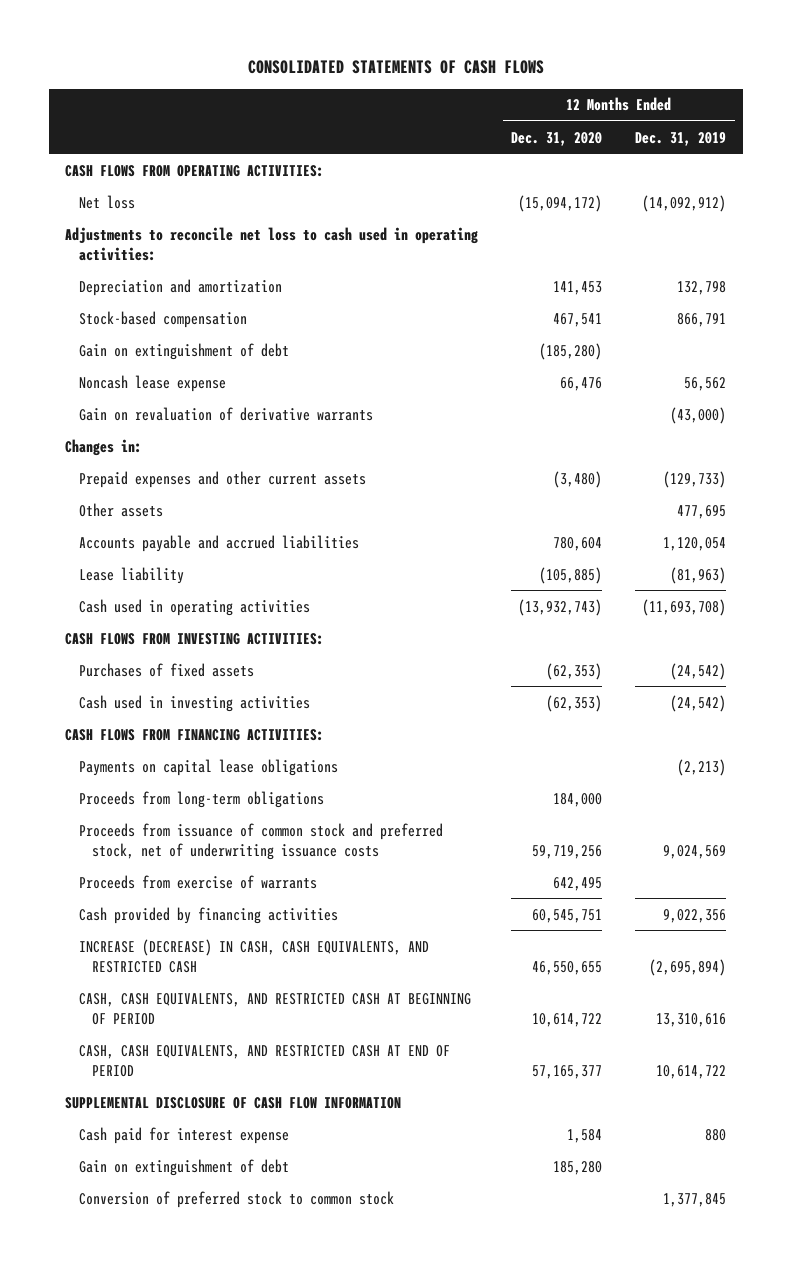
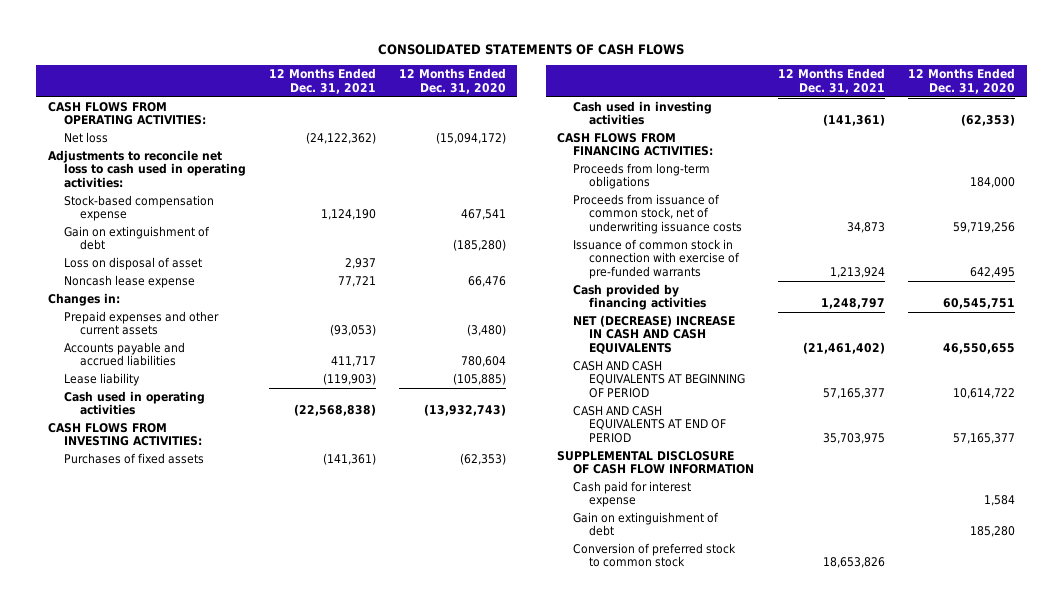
[635,131,727,146] Dec. 31, 2019 -> none
none -> [268,68,376,94] 12 Months Ended Dec. 31, 2021
[78,278,282,296] Depreciation and amortization -> none
[78,310,247,328] Stock-based compensation -> [63,195,214,222] Stock-based compensation expense
none -> [63,257,202,271] Loss on disposal of asset
[78,406,373,421] Gain on revaluation of derivative warrants -> none
[78,502,163,517] Other assets -> none
[78,758,338,776] Payments on capital lease obligations -> none
[78,822,443,860] Proceeds from issuance of common stock and preferred stock, net of underwriting issuance costs -> [573,194,743,234] Proceeds from issuance of common stock, net of underwriting issuance costs
[78,874,317,889] Proceeds from exercise of warrants -> [573,239,741,279] Issuance of common stock in connection with exercise of pre-funded warrants
[78,938,429,973] INCREASE (DECREASE) IN CASH, CASH EQUIVALENTS, AND RESTRICTED CASH -> [573,315,736,354] NET (DECREASE) INCREASE IN CASH AND CASH EQUIVALENTS
[78,992,471,1025] CASH, CASH EQUIVALENTS, AND RESTRICTED CASH AT BEGINNING OF PERIOD -> [573,361,746,398] CASH AND CASH EQUIVALENTS AT BEGINNING OF PERIOD
[78,1044,450,1077] CASH, CASH EQUIVALENTS, AND RESTRICTED CASH AT END OF PERIOD -> [573,406,727,443] CASH AND CASH EQUIVALENTS AT END OF PERIOD

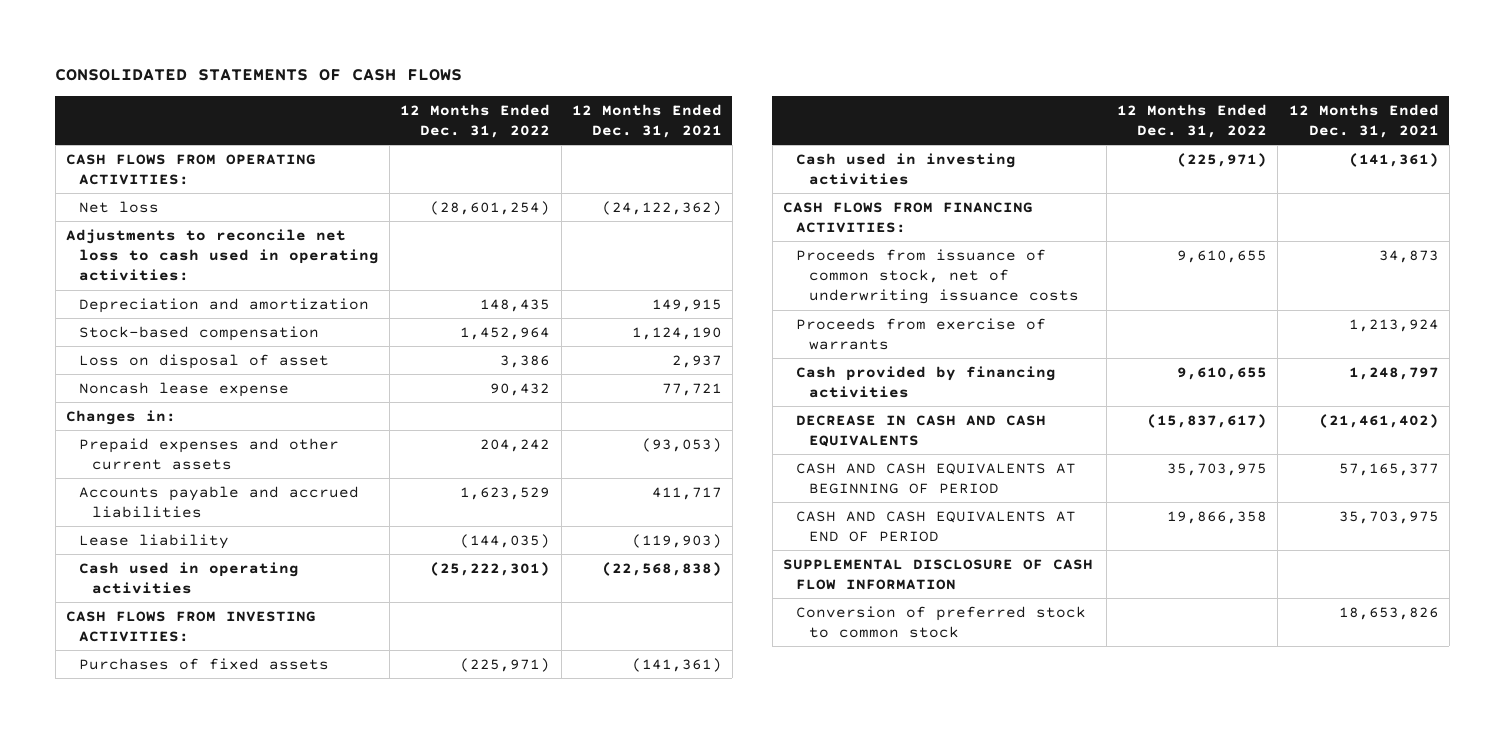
[398,68,506,94] 12 Months Ended Dec. 31, 2020 -> none
none -> [400,103,551,138] 12 Months Ended Dec. 31, 2022
[63,226,210,251] Gain on extinguishment of debt -> none
none -> [79,297,370,313] Depreciation and amortization
[63,195,214,222] Stock-based compensation expense -> [79,325,320,341] Stock-based compensation
[573,163,711,190] Proceeds from long-term obligations -> none
[573,239,741,279] Issuance of common stock in connection with exercise of pre-funded warrants -> [795,317,1046,350] Proceeds from exercise of warrants
[573,315,736,354] NET (DECREASE) INCREASE IN CASH AND CASH EQUIVALENTS -> [795,414,1046,447] DECREASE IN CASH AND CASH EQUIVALENTS
[573,481,692,508] Cash paid for interest expense -> none
[573,512,720,537] Gain on extinguishment of debt -> none

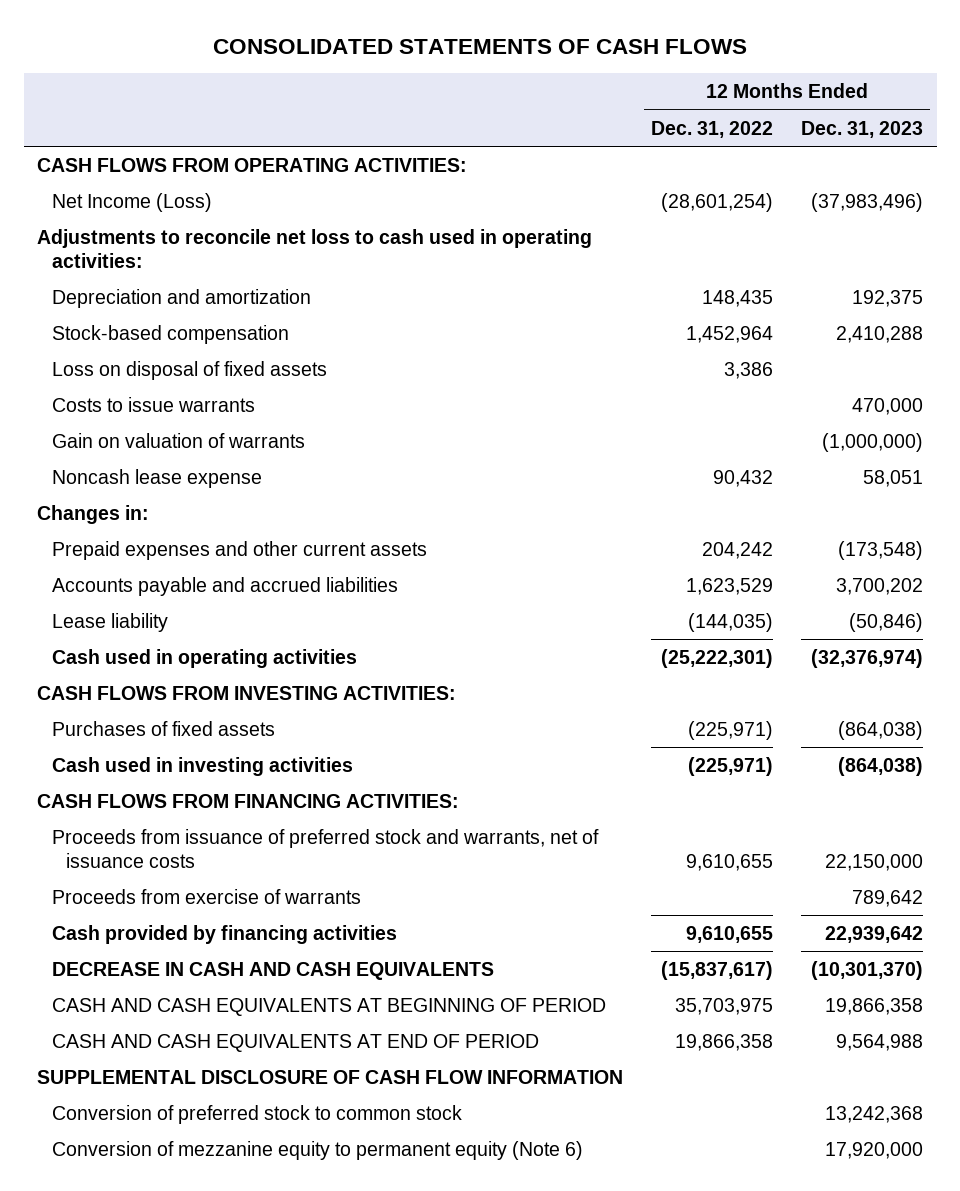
[571,103,722,138] 12 Months Ended Dec. 31, 2021 -> none
none -> [800,120,923,138] Dec. 31, 2023
[79,200,160,213] Net loss -> [51,192,212,212] Net Income (Loss)
[79,353,330,369] Loss on disposal of asset -> [51,360,327,380] Loss on disposal of fixed assets
none -> [51,396,255,412] Costs to issue warrants
none -> [51,432,305,448] Gain on valuation of warrants
[795,248,1079,305] Proceeds from issuance of common stock, net of underwriting issuance costs -> [51,828,599,868] Proceeds from issuance of preferred stock and warrants, net of issuance costs
none -> [51,1140,583,1160] Conversion of mezzanine equity to permanent equity (Note 6)

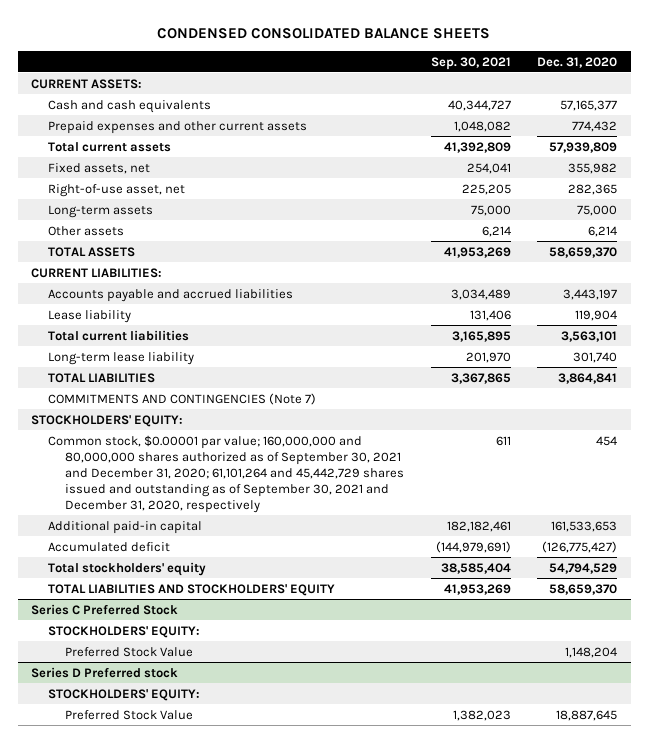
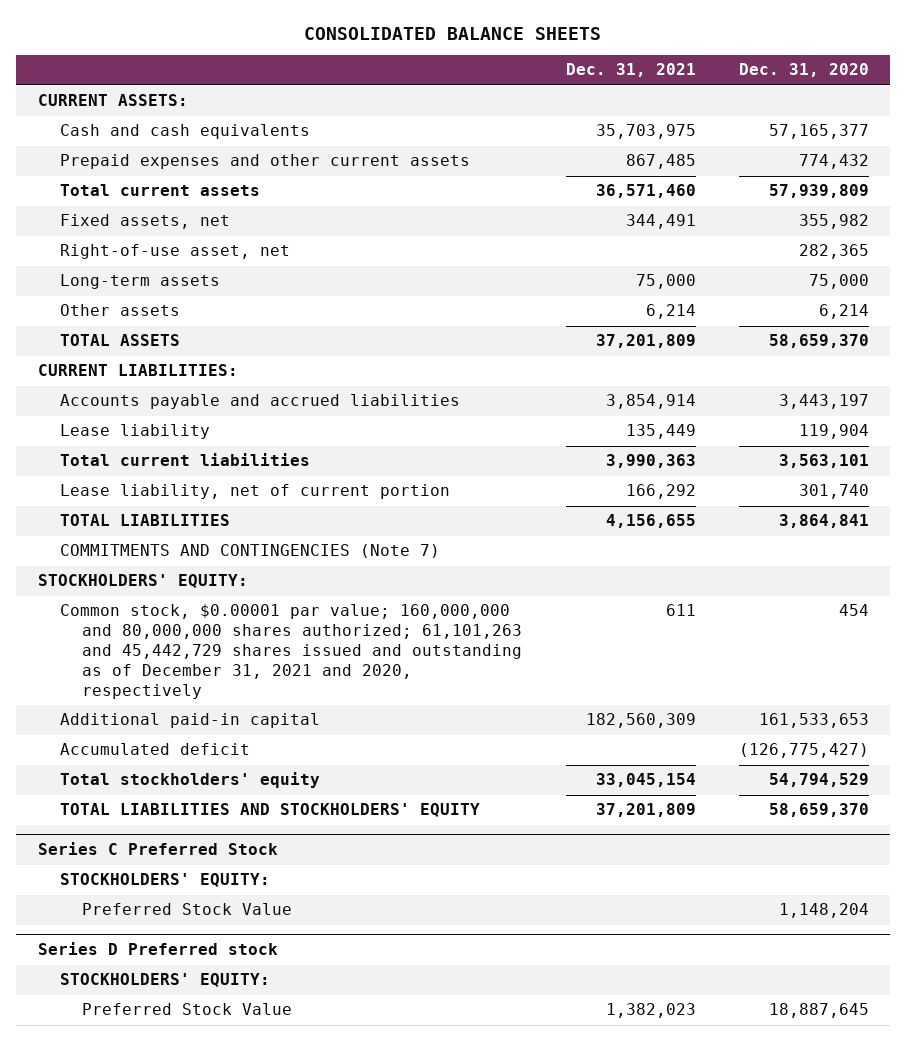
[157,28,491,40] CONDENSED CONSOLIDATED BALANCE SHEETS -> [304,26,602,40] CONSOLIDATED BALANCE SHEETS
[430,56,511,70] Sep. 30, 2021 -> none
none -> [565,63,696,78] Dec. 31, 2021
[48,351,195,365] Long-term lease liability -> [60,484,451,500] Lease liability, net of current portion
[48,434,405,514] Common stock, $0.00001 par value; 160,000,000 and 80,000,000 shares authorized as of September 30, 2021 and December 31, 2020; 61,101,264 and 45,442,729 shares issued and outstanding as of September 30, 2021 and December 31, 2020, respectively -> [60,604,523,699] Common stock, $0.00001 par value; 160,000,000 and 80,000,000 shares authorized; 61,101,263 and 45,442,729 shares issued and outstanding as of December 31, 2021 and 2020, respectively

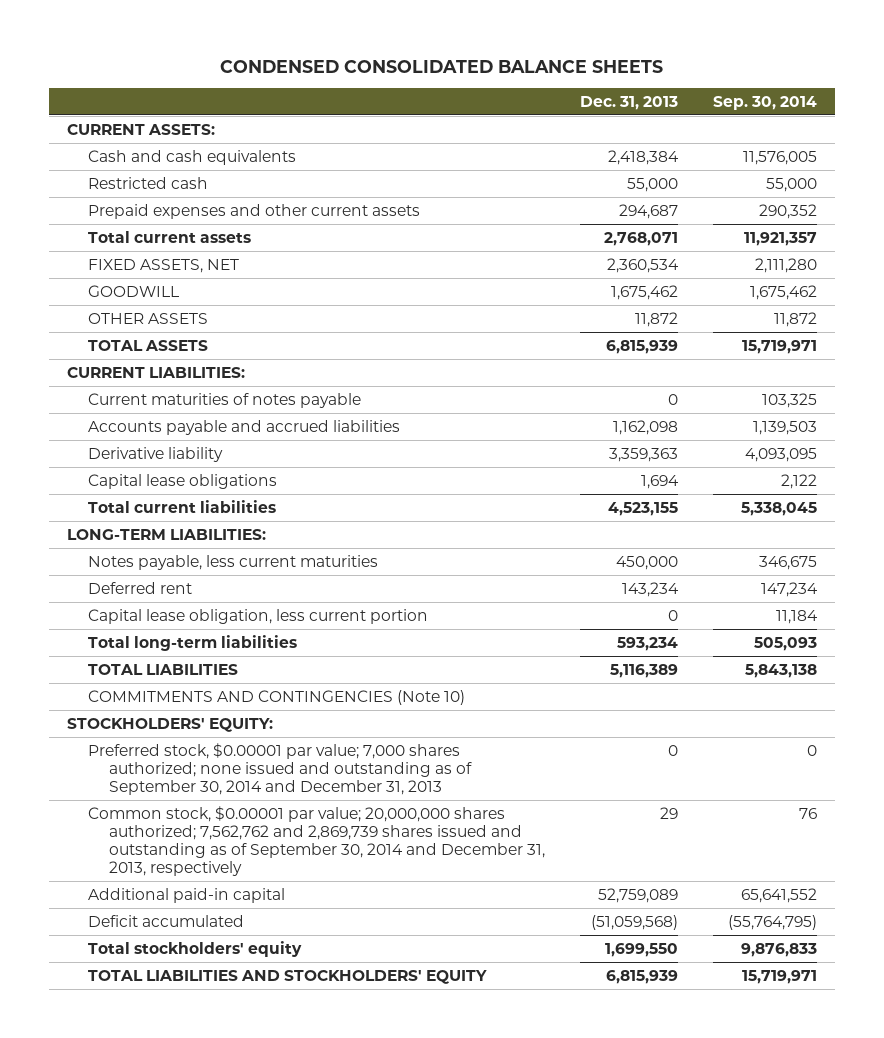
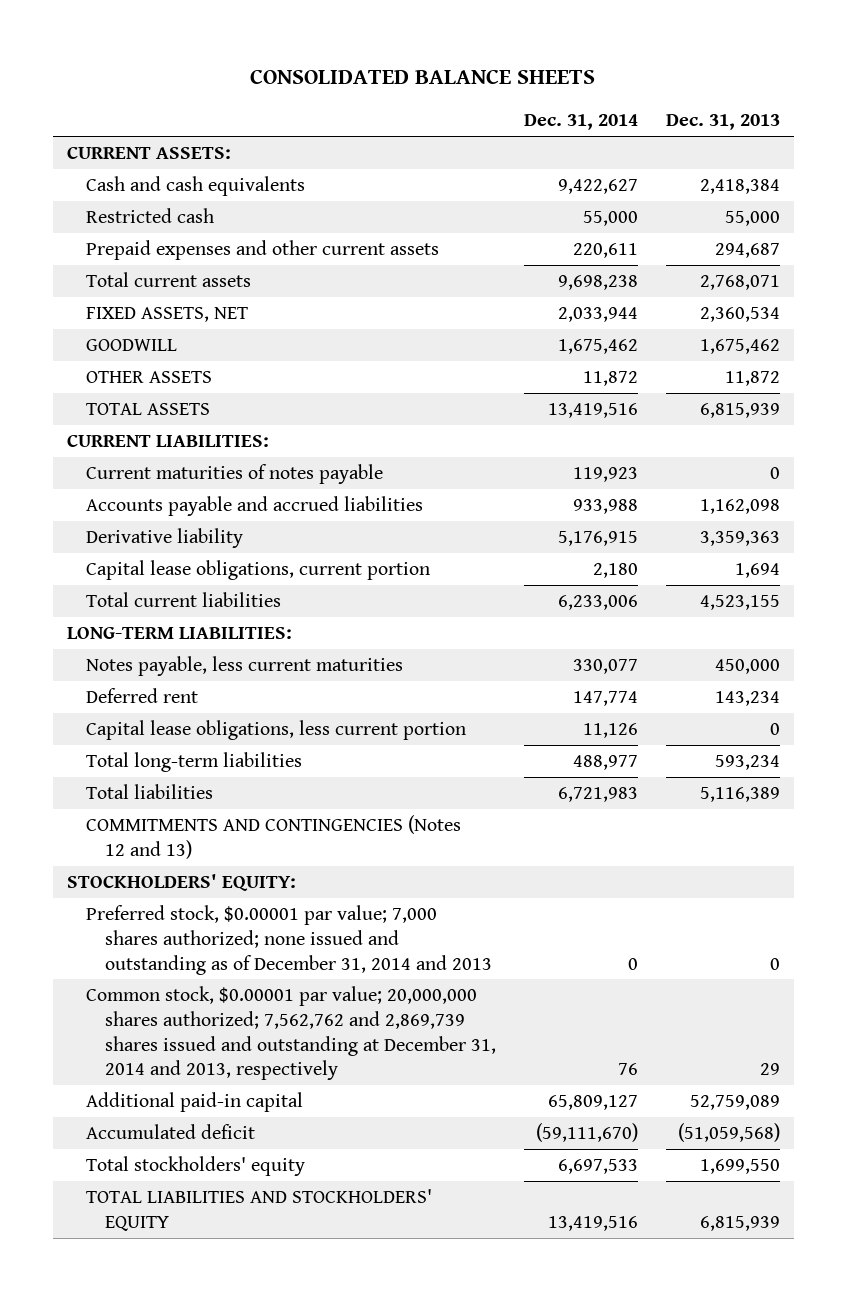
[220,59,664,73] CONDENSED CONSOLIDATED BALANCE SHEETS -> [250,68,596,84] CONSOLIDATED BALANCE SHEETS
[713,96,818,111] Sep. 30, 2014 -> none
none -> [523,114,638,131] Dec. 31, 2014
[87,473,277,489] Capital lease obligations -> [85,560,430,581] Capital lease obligations, current portion
[87,608,428,624] Capital lease obligation, less current portion -> [85,720,466,741] Capital lease obligations, less current portion
[87,663,238,675] TOTAL LIABILITIES -> [85,784,213,800] Total liabilities
[87,689,465,705] COMMITMENTS AND CONTINGENCIES (Note 10) -> [85,815,461,859] COMMITMENTS AND CONTINGENCIES (Notes 12 and 13)
[87,742,472,795] Preferred stock, $0.00001 par value; 7,000 shares authorized; none issued and outstanding as of September 30, 2014 and December 31, 2013 -> [85,905,492,975] Preferred stock, $0.00001 par value; 7,000 shares authorized; none issued and outstanding as of December 31, 2014 and 2013
[87,805,545,876] Common stock, $0.00001 par value; 20,000,000 shares authorized; 7,562,762 and 2,869,739 shares issued and outstanding as of September 30, 2014 and December 31, 2013, respectively -> [85,986,496,1081] Common stock, $0.00001 par value; 20,000,000 shares authorized; 7,562,762 and 2,869,739 shares issued and outstanding at December 31, 2014 and 2013, respectively
[87,914,244,927] Deficit accumulated -> [85,1124,255,1140] Accumulated deficit

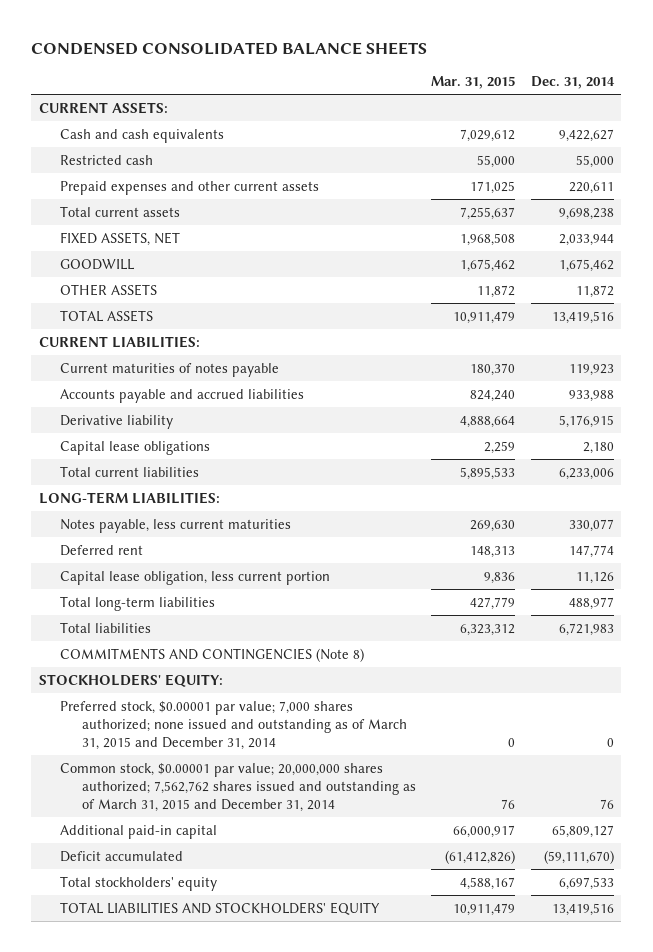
[250,68,596,84] CONSOLIDATED BALANCE SHEETS -> [31,42,428,56] CONDENSED CONSOLIDATED BALANCE SHEETS
[666,114,781,131] Dec. 31, 2013 -> none
none -> [431,76,516,90] Mar. 31, 2015
[85,560,430,581] Capital lease obligations, current portion -> [60,440,211,455] Capital lease obligations
[85,720,466,741] Capital lease obligations, less current portion -> [60,570,331,585] Capital lease obligation, less current portion
[85,815,461,859] COMMITMENTS AND CONTINGENCIES (Notes 12 and 13) -> [60,647,365,662] COMMITMENTS AND CONTINGENCIES (Note 8)
[85,905,492,975] Preferred stock, $0.00001 par value; 7,000 shares authorized; none issued and outstanding as of December 31, 2014 and 2013 -> [60,700,407,750] Preferred stock, $0.00001 par value; 7,000 shares authorized; none issued and outstanding as of March 31, 2015 and December 31, 2014
[85,986,496,1081] Common stock, $0.00001 par value; 20,000,000 shares authorized; 7,562,762 and 2,869,739 shares issued and outstanding at December 31, 2014 and 2013, respectively -> [60,762,416,812] Common stock, $0.00001 par value; 20,000,000 shares authorized; 7,562,762 shares issued and outstanding as of March 31, 2015 and December 31, 2014
[85,1124,255,1140] Accumulated deficit -> [60,850,184,862] Deficit accumulated

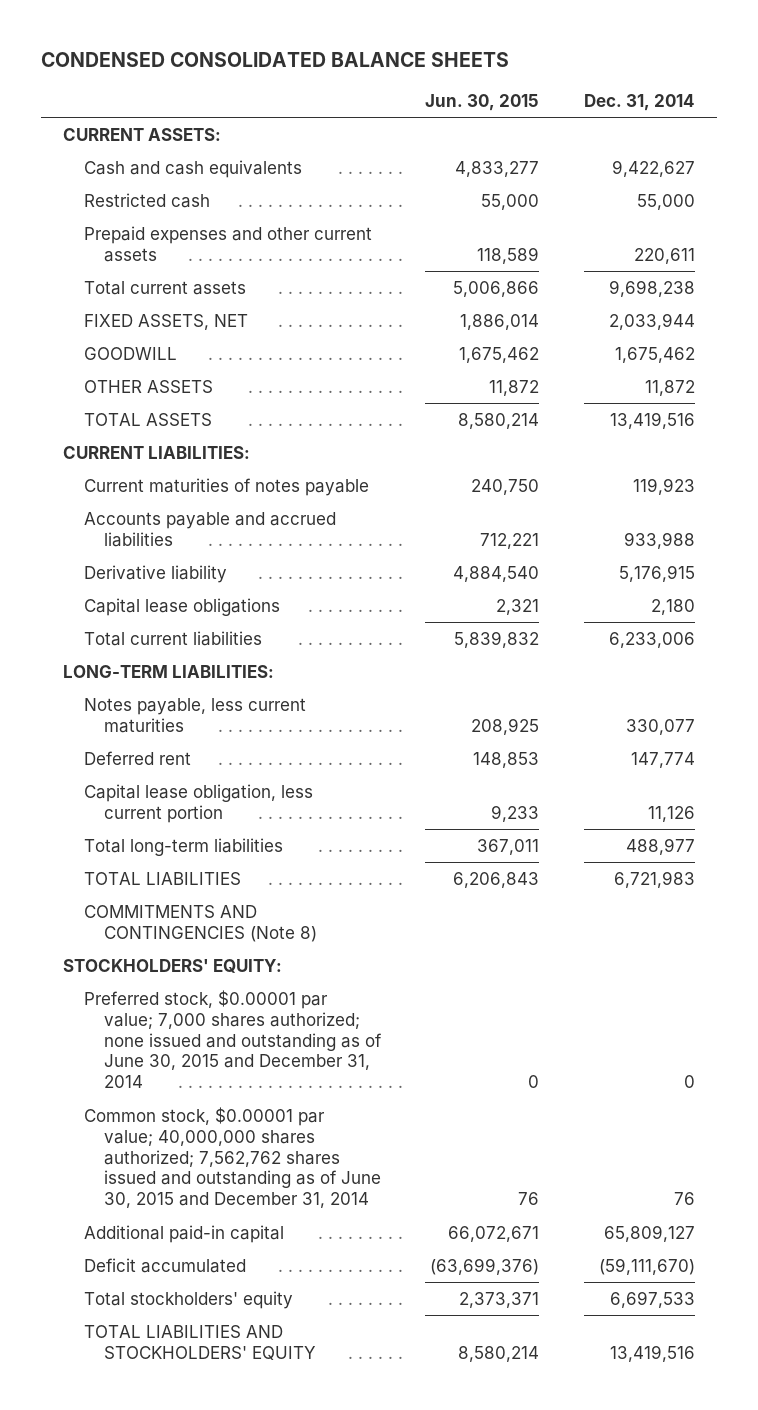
[431,76,516,90] Mar. 31, 2015 -> none
none -> [425,93,540,111] Jun. 30, 2015
[60,621,152,633] Total liabilities -> [83,871,241,885] TOTAL LIABILITIES
[60,700,407,750] Preferred stock, $0.00001 par value; 7,000 shares authorized; none issued and outstanding as of March 31, 2015 and December 31, 2014 -> [83,989,382,1089] Preferred stock, $0.00001 par value; 7,000 shares authorized; none issued and outstanding as of June 30, 2015 and December 31, 2014
[60,762,416,812] Common stock, $0.00001 par value; 20,000,000 shares authorized; 7,562,762 shares issued and outstanding as of March 31, 2015 and December 31, 2014 -> [83,1106,381,1209] Common stock, $0.00001 par value; 40,000,000 shares authorized; 7,562,762 shares issued and outstanding as of June 30, 2015 and December 31, 2014

